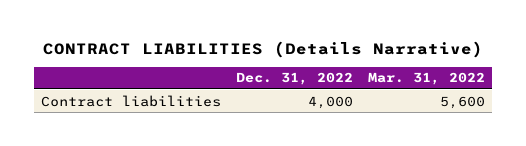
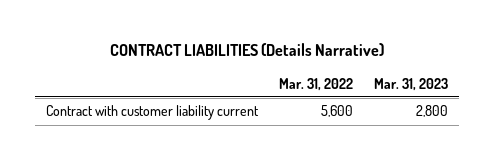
[235,72,353,86] Dec. 31, 2022 -> none
none -> [374,77,449,91] Mar. 31, 2023
[41,94,222,107] Contract liabilities -> [45,105,259,121] Contract with customer liability current

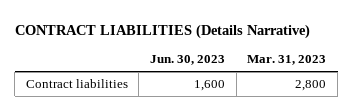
[278,77,353,91] Mar. 31, 2022 -> none
none -> [150,55,226,66] Jun. 30, 2023
[45,105,259,121] Contract with customer liability current -> [25,79,128,89] Contract liabilities

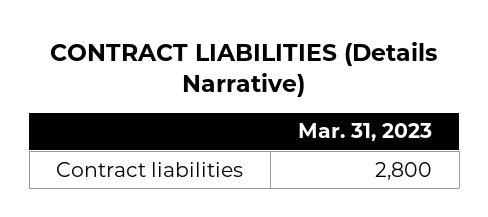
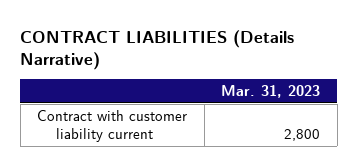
[56,161,244,177] Contract liabilities -> [37,109,188,143] Contract with customer liability current

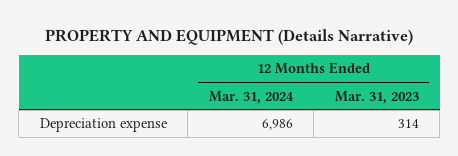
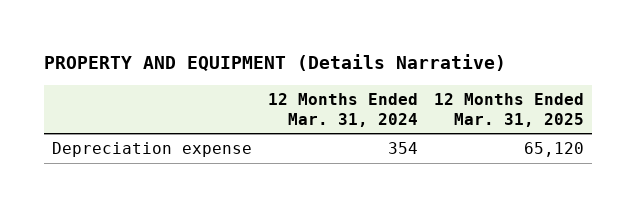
[334,90,419,104] Mar. 31, 2023 -> none
none -> [434,92,585,127] 12 Months Ended Mar. 31, 2025
[261,119,293,131] 6,986 -> [388,142,419,155] 354

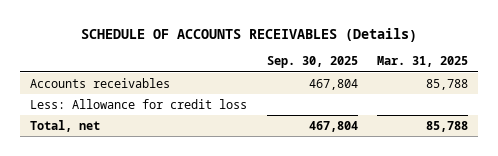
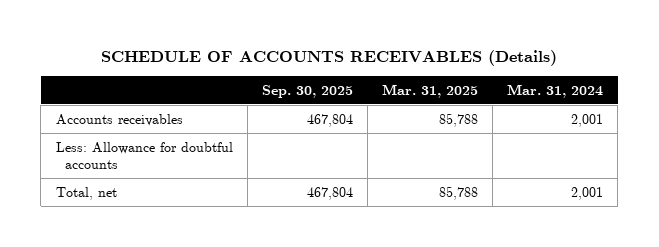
none -> [507,83,604,98] Mar. 31, 2024
[30,98,248,109] Less: Allowance for credit loss -> [55,141,233,169] Less: Allowance for doubtful accounts

